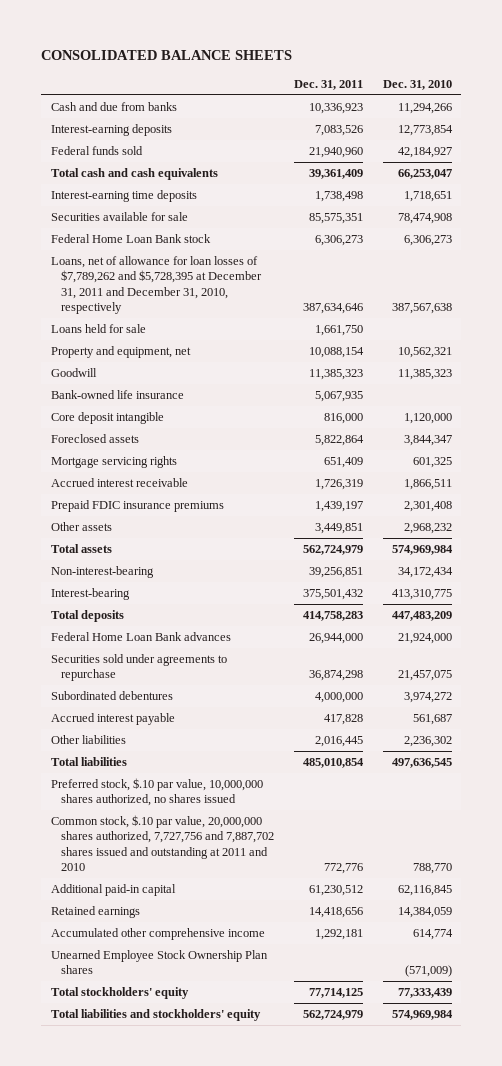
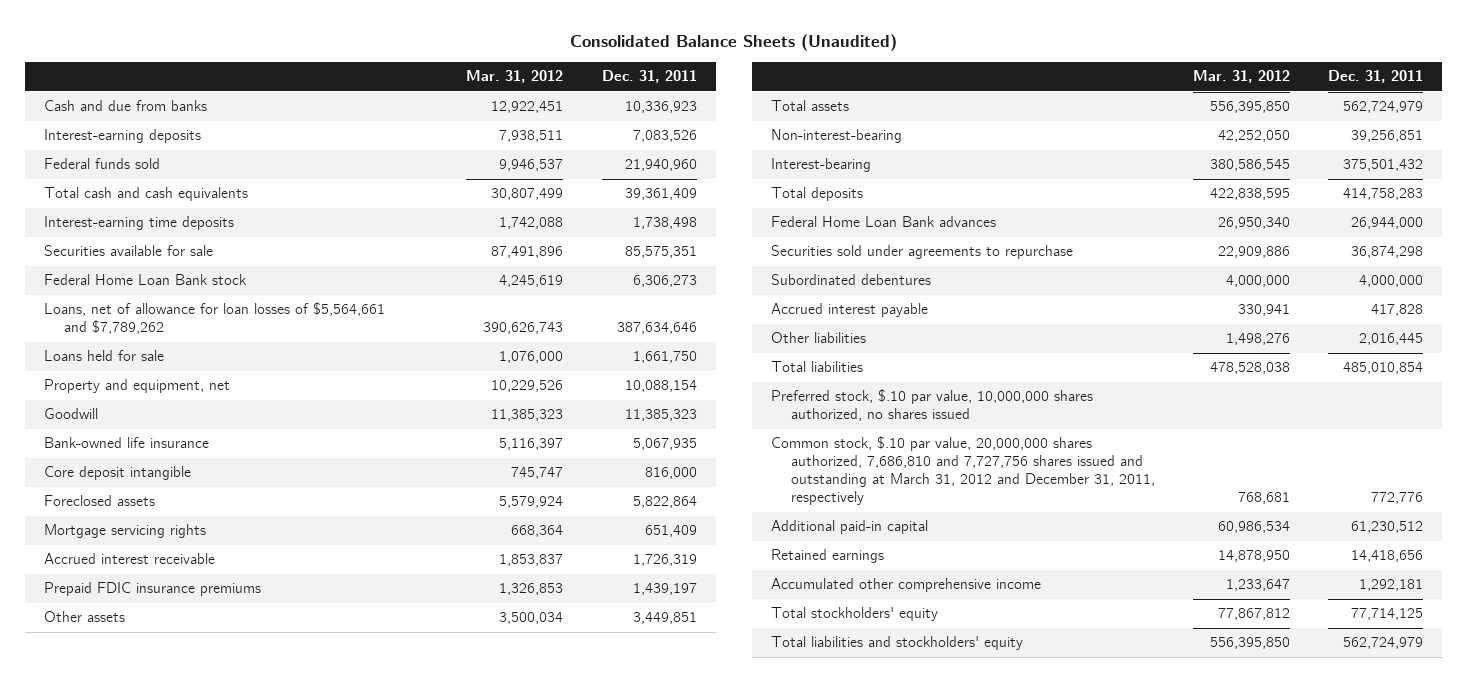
[40,50,292,61] CONSOLIDATED BALANCE SHEETS -> [569,34,897,52] Consolidated Balance Sheets (Unaudited)
[382,79,452,90] Dec. 31, 2010 -> none
none -> [466,70,564,84] Mar. 31, 2012
[50,255,263,315] Loans, net of allowance for loan losses of $7,789,262 and $5,728,395 at December 31, 2011 and December 31, 2010, respectively -> [44,302,386,335] Loans, net of allowance for loan losses of $5,564,661 and $7,789,262
[50,814,275,872] Common stock, $.10 par value, 20,000,000 shares authorized, 7,727,756 and 7,887,702 shares issued and outstanding at 2011 and 2010 -> [770,436,1155,505] Common stock, $.10 par value, 20,000,000 shares authorized, 7,686,810 and 7,727,756 shares issued and outstanding at March 31, 2012 and December 31, 2011, respectively
[50,949,268,975] Unearned Employee Stock Ownership Plan shares -> none

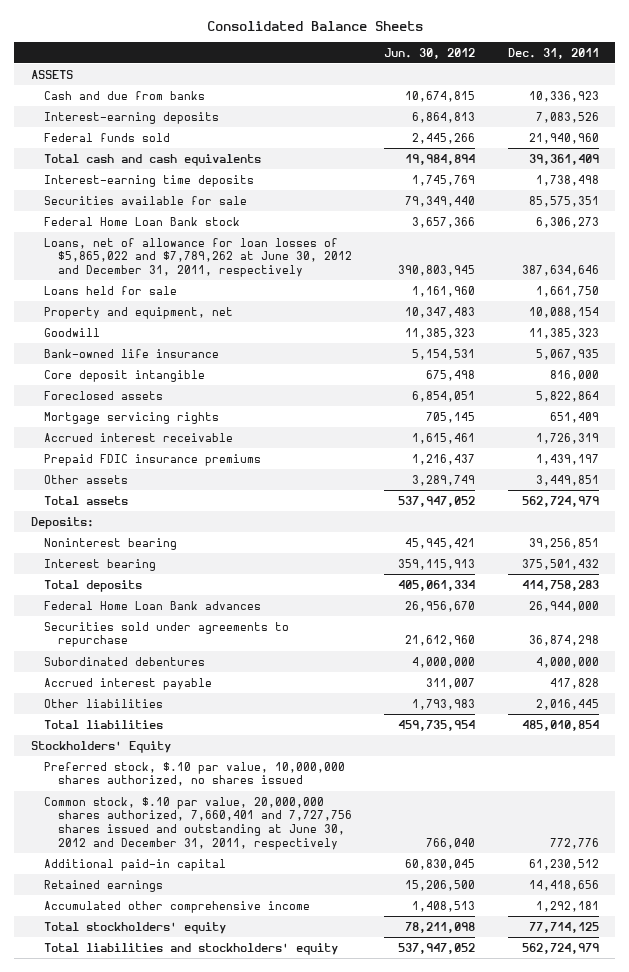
[569,34,897,52] Consolidated Balance Sheets (Unaudited) -> [206,21,423,32] Consolidated Balance Sheets
[466,70,564,84] Mar. 31, 2012 -> none
none -> [384,47,476,59] Jun. 30, 2012
none -> [30,69,73,79] ASSETS
[44,302,386,335] Loans, net of allowance for loan losses of $5,564,661 and $7,789,262 -> [44,237,352,277] Loans, net of allowance for loan losses of $5,865,022 and $7,789,262 at June 30, 2012 and December 31, 2011, respectively
none -> [30,516,94,529] Deposits:
[770,129,902,144] Non-interest-bearing -> [44,537,178,550] Noninterest bearing
[770,158,871,173] Interest-bearing -> [44,558,157,571] Interest bearing
none -> [30,740,171,753] Stockholders' Equity
[770,436,1155,505] Common stock, $.10 par value, 20,000,000 shares authorized, 7,686,810 and 7,727,756 shares issued and outstanding at March 31, 2012 and December 31, 2011, respectively -> [44,796,352,850] Common stock, $.10 par value, 20,000,000 shares authorized, 7,660,401 and 7,727,756 shares issued and outstanding at June 30, 2012 and December 31, 2011, respectively

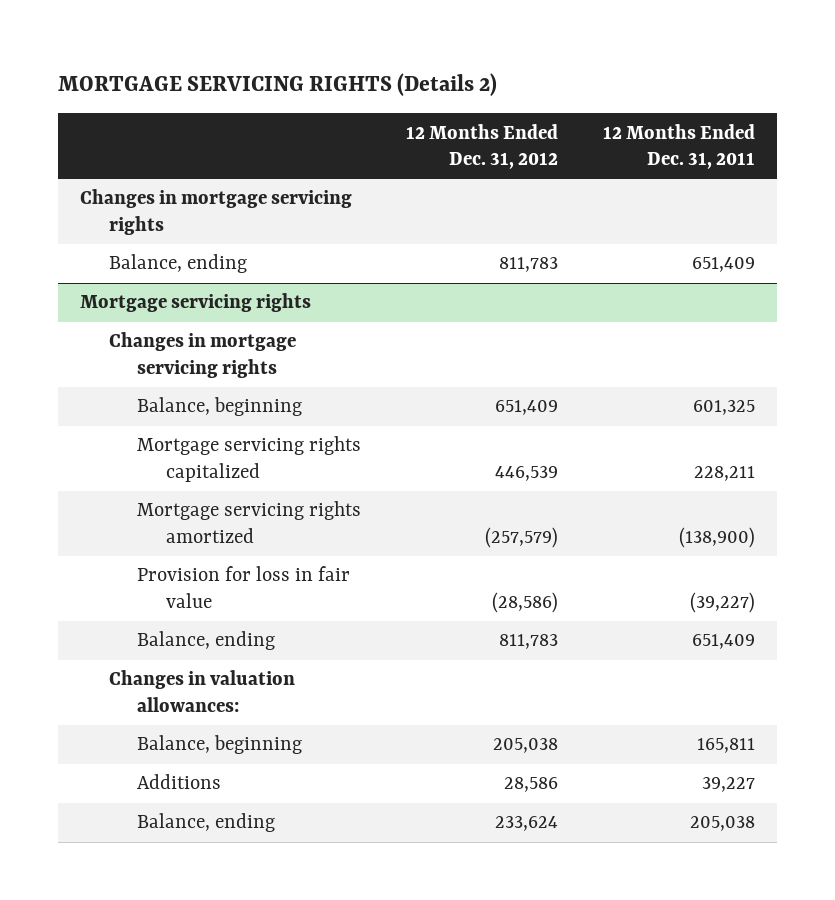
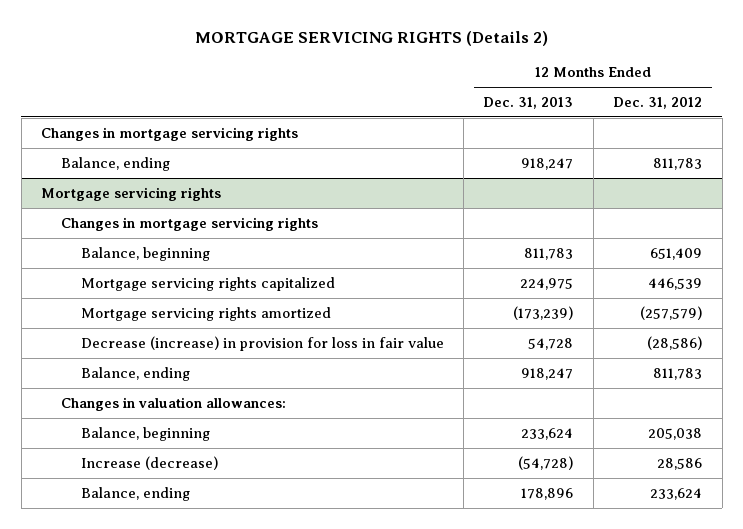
[602,123,755,170] 12 Months Ended Dec. 31, 2011 -> none
none -> [483,97,574,110] Dec. 31, 2013
[137,566,351,608] Provision for loss in fair value -> [80,335,444,351] Decrease (increase) in provision for loss in fair value
[137,774,222,790] Additions -> [80,455,218,470] Increase (decrease)

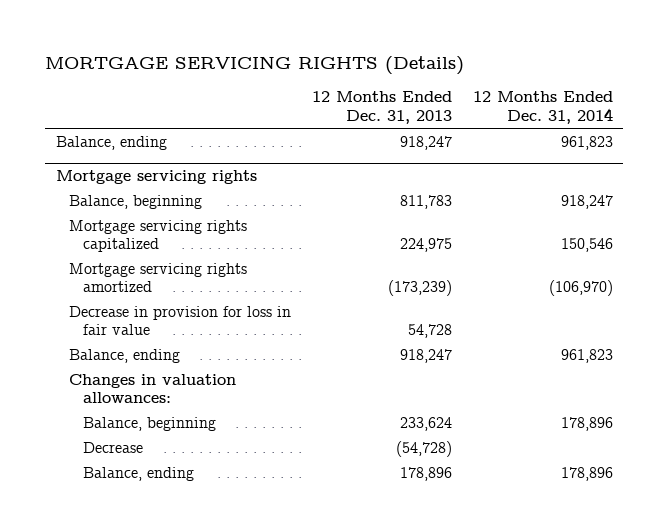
[194,31,548,47] MORTGAGE SERVICING RIGHTS (Details 2) -> [45,56,465,76] MORTGAGE SERVICING RIGHTS (Details)
[613,97,703,110] Dec. 31, 2012 -> none
none -> [472,91,613,125] 12 Months Ended Dec. 31, 2014
[40,126,298,141] Changes in mortgage servicing rights -> none
[60,216,318,231] Changes in mortgage servicing rights -> none
[80,335,444,351] Decrease (increase) in provision for loss in fair value -> [69,305,292,336] Decrease in provision for loss in fair value
[80,455,218,470] Increase (decrease) -> [83,441,144,453] Decrease

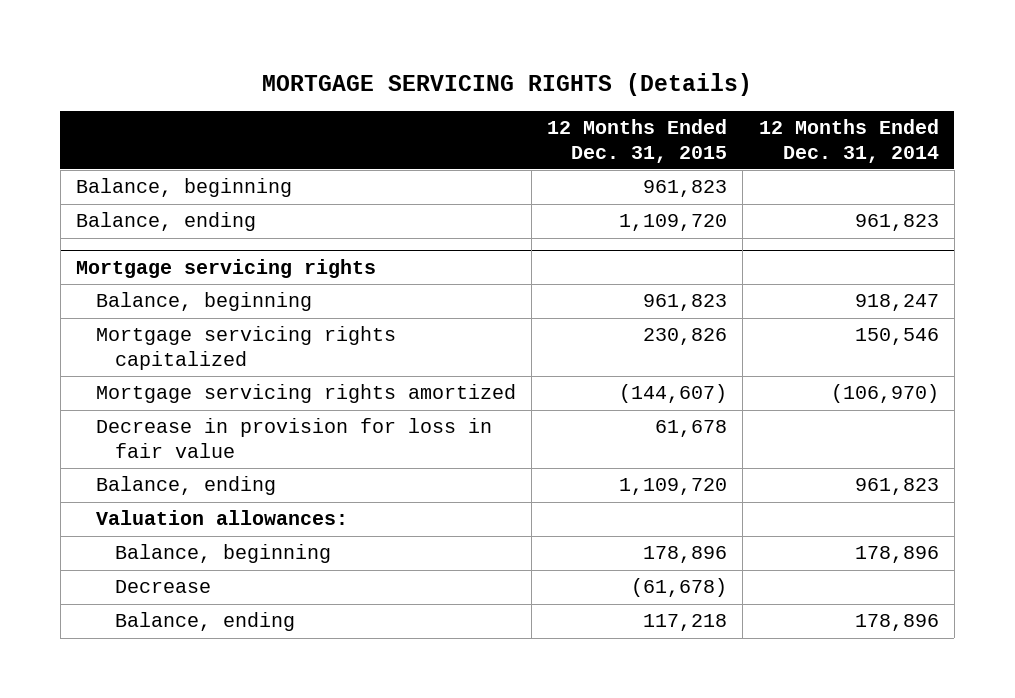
[312,91,453,125] 12 Months Ended Dec. 31, 2013 -> none
none -> [547,119,728,163] 12 Months Ended Dec. 31, 2015
none -> [76,178,293,198] Balance, beginning
[69,373,237,404] Changes in valuation allowances: -> [95,510,348,526] Valuation allowances:

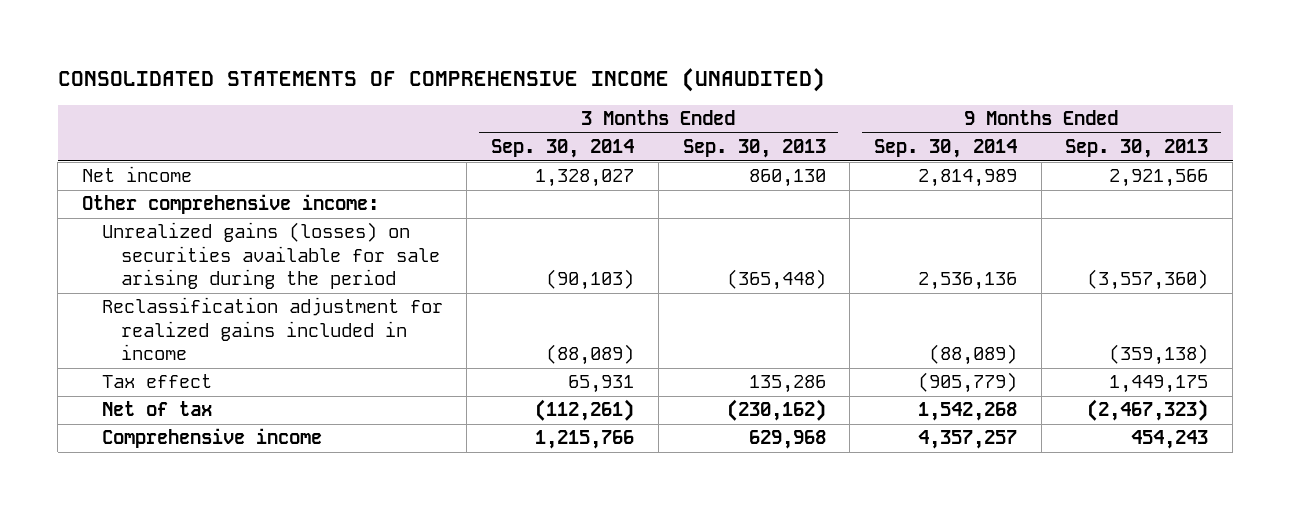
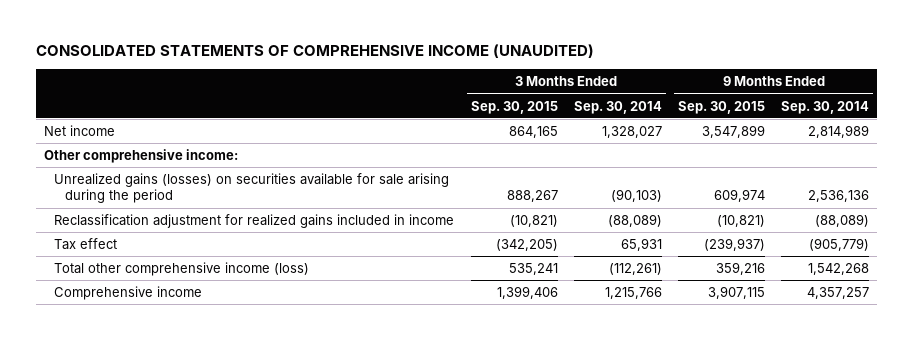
[682,139,826,159] Sep. 30, 2013 -> none
[1065,139,1209,159] Sep. 30, 2013 -> none
none -> [470,100,558,114] Sep. 30, 2015
none -> [678,100,766,114] Sep. 30, 2015
[101,401,212,417] Net of tax -> [54,262,310,277] Total other comprehensive income (loss)

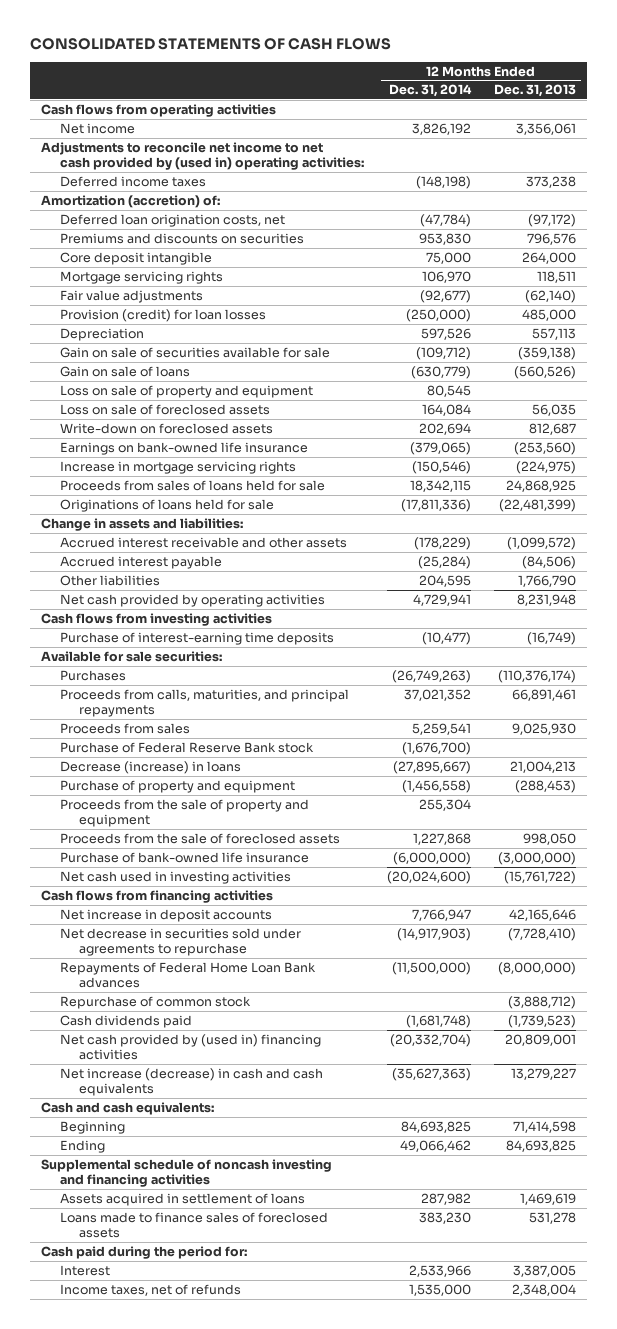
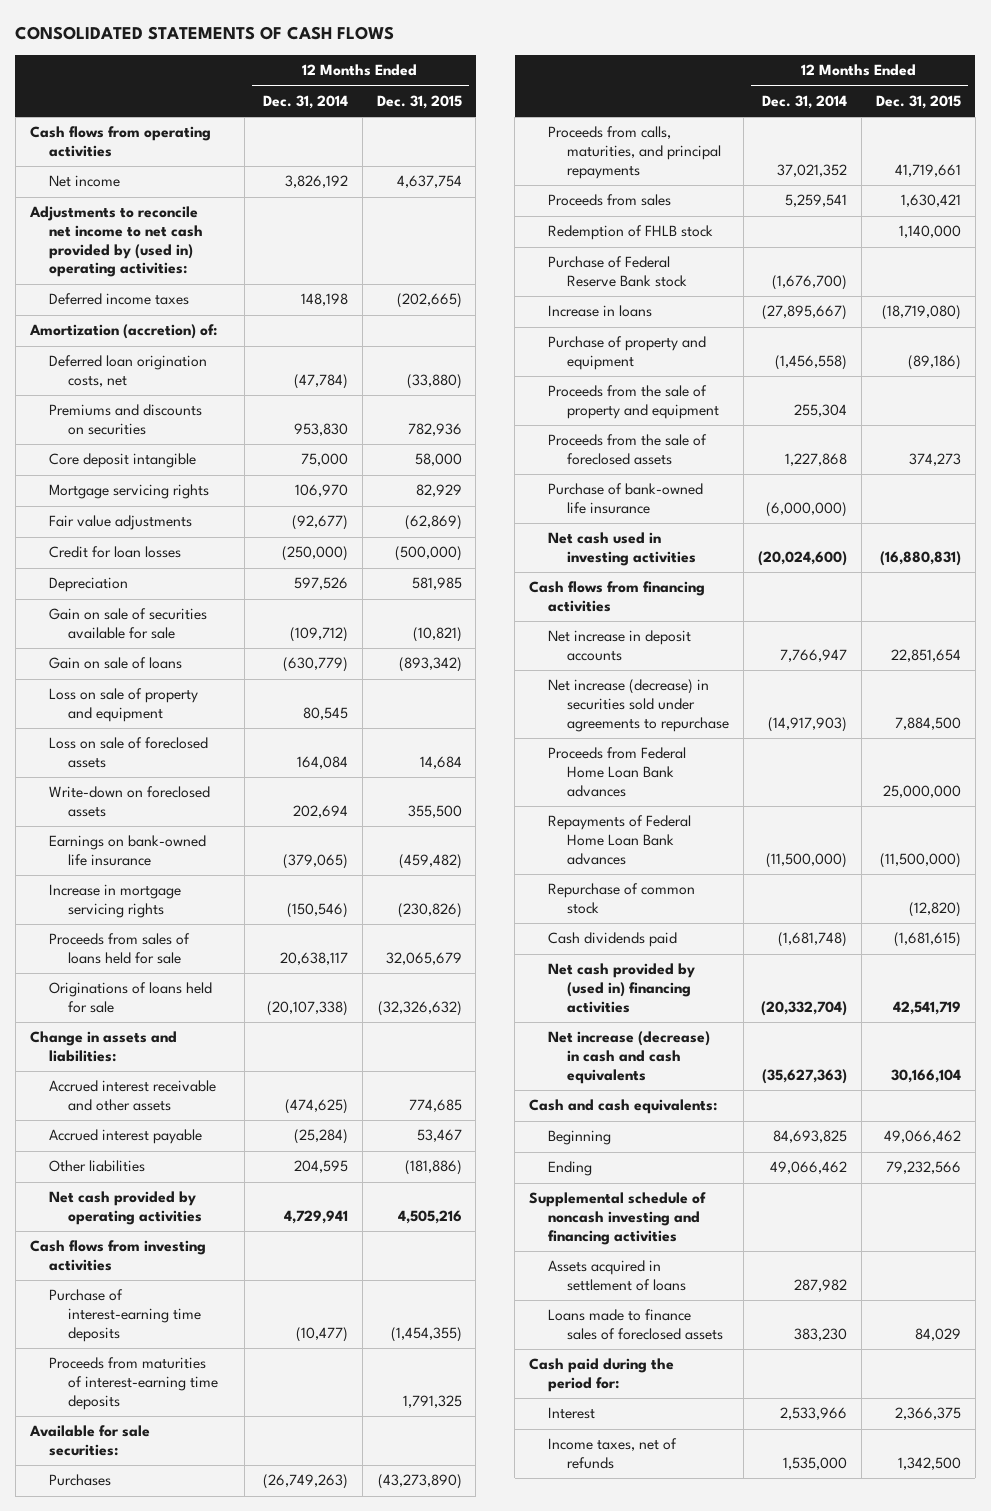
[493,84,576,98] Dec. 31, 2013 -> none
none -> [376,94,462,109] Dec. 31, 2015
[415,175,471,189] (148,198) -> [300,293,348,307] 148,198
[60,308,267,322] Provision (credit) for loan losses -> [48,546,181,559] Credit for loan losses
[409,479,471,492] 18,342,115 -> [279,952,348,966] 20,638,117
[400,498,471,512] (17,811,336) -> [266,1001,348,1017] (20,107,338)
[413,536,471,550] (178,229) -> [284,1099,348,1115] (474,625)
none -> [48,1357,219,1410] Proceeds from maturities of interest-earning time deposits
none -> [548,225,714,241] Redemption of FHLB stock
[60,760,242,774] Decrease (increase) in loans -> [548,305,653,318] Increase in loans
[60,927,302,957] Net decrease in securities sold under agreements to repurchase -> [548,679,730,732] Net increase (decrease) in securities sold under agreements to repurchase
none -> [548,747,687,797] Proceeds from Federal Home Loan Bank advances

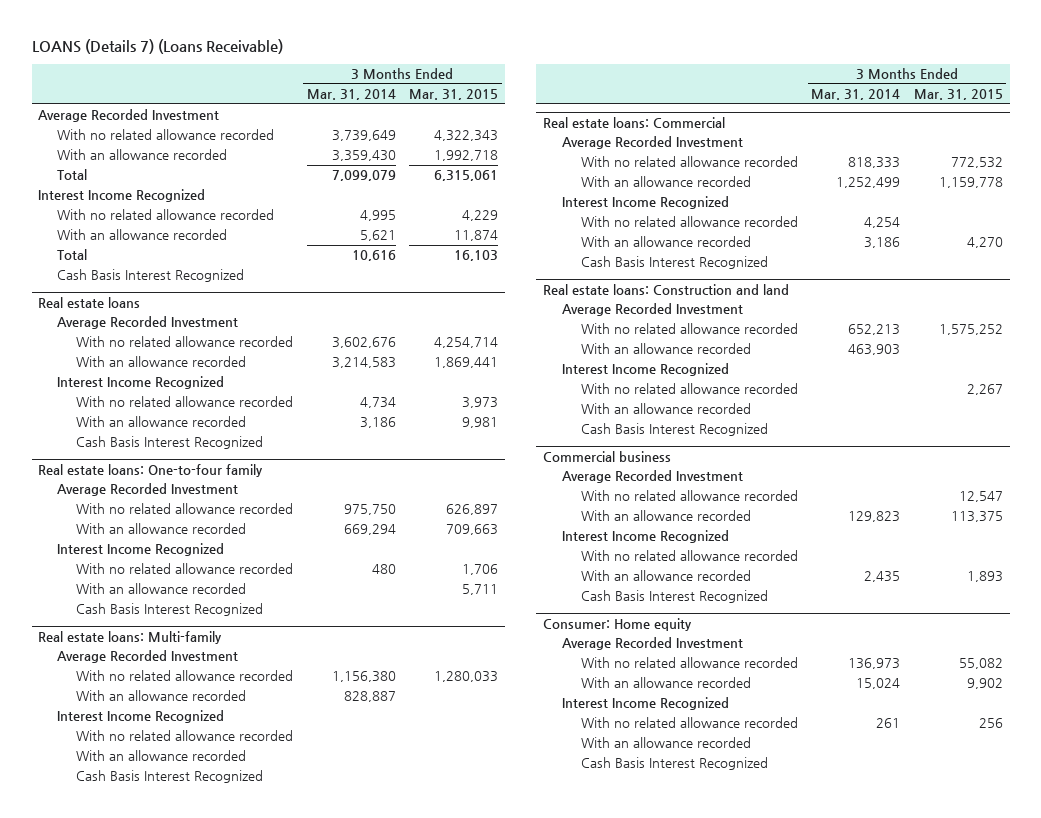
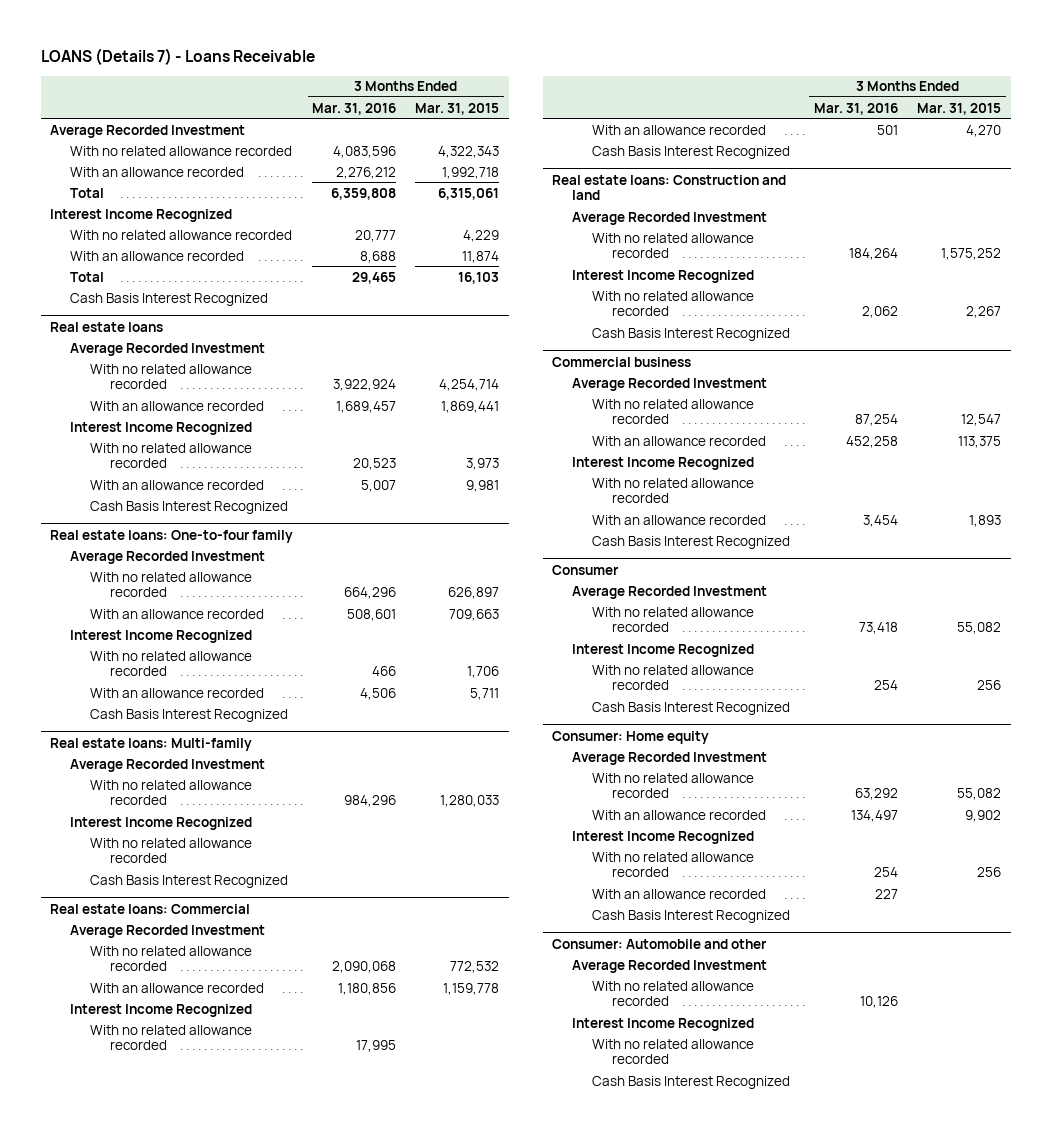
[31,39,283,55] LOANS (Details 7) (Loans Receivable) -> [40,47,315,65] LOANS (Details 7) - Loans Receivable
[306,89,396,101] Mar. 31, 2014 -> none
none -> [312,102,397,115] Mar. 31, 2016
[76,690,247,702] With an allowance recorded -> none
[76,750,247,762] With an allowance recorded -> none
[580,343,751,355] With an allowance recorded -> none
[580,403,751,415] With an allowance recorded -> none
none -> [552,564,620,575] Consumer
none -> [572,585,768,599] Average Recorded Investment
none -> [591,606,754,633] With no related allowance recorded
none -> [572,643,755,657] Interest Income Recognized
none -> [591,664,754,691] With no related allowance recorded
none -> [591,701,790,715] Cash Basis Interest Recognized
none -> [552,938,768,949] Consumer: Automobile and other
none -> [572,959,768,973] Average Recorded Investment
none -> [591,980,754,1007] With no related allowance recorded
none -> [572,1017,755,1031] Interest Income Recognized
none -> [591,1038,754,1065] With no related allowance recorded
none -> [591,1075,790,1089] Cash Basis Interest Recognized

